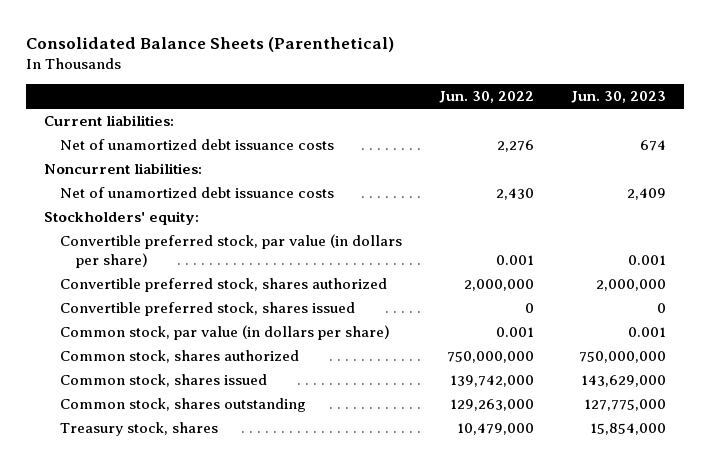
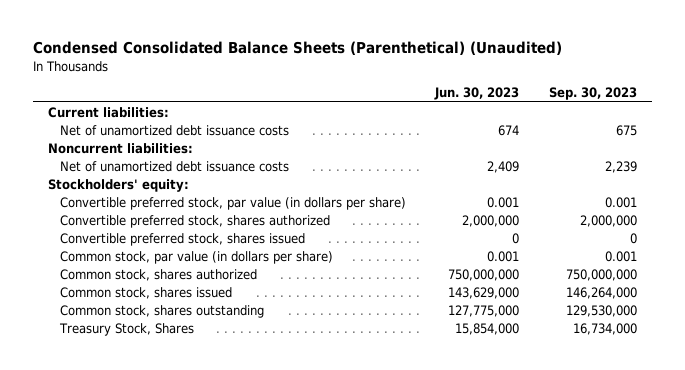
[25,36,394,52] Consolidated Balance Sheets (Parenthetical) -> [33,41,563,56] Condensed Consolidated Balance Sheets (Parenthetical) (Unaudited)
[438,91,534,104] Jun. 30, 2022 -> none
none -> [548,87,637,101] Sep. 30, 2023
[60,422,219,437] Treasury stock, shares -> [58,322,194,336] Treasury Stock, Shares

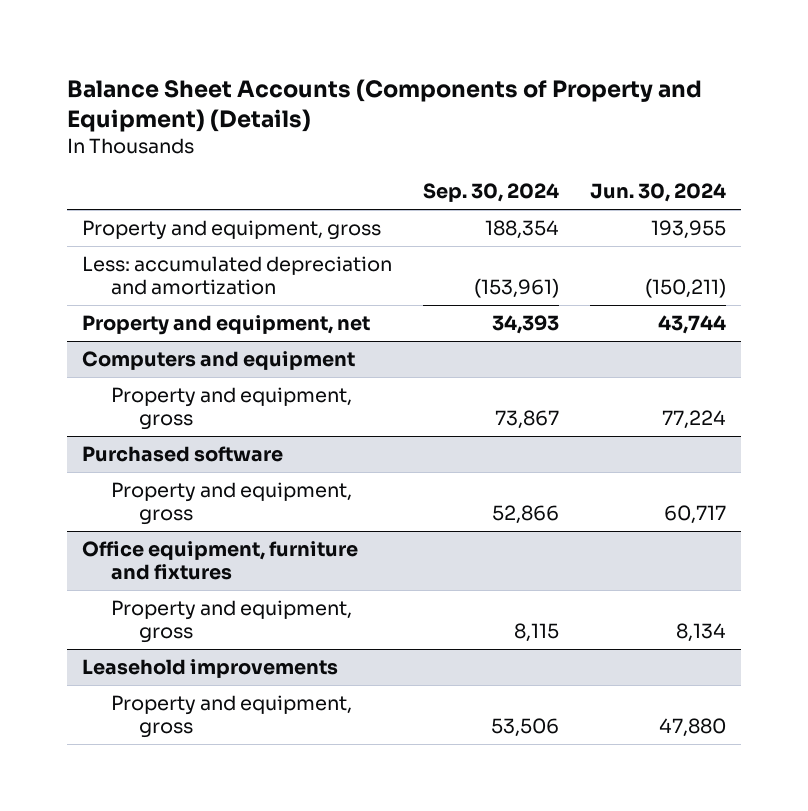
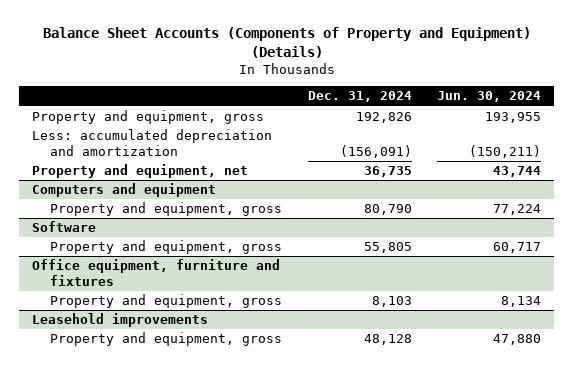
[423,183,560,203] Sep. 30, 2024 -> none
none -> [307,91,412,103] Dec. 31, 2024
[82,446,284,463] Purchased software -> [31,221,96,233] Software

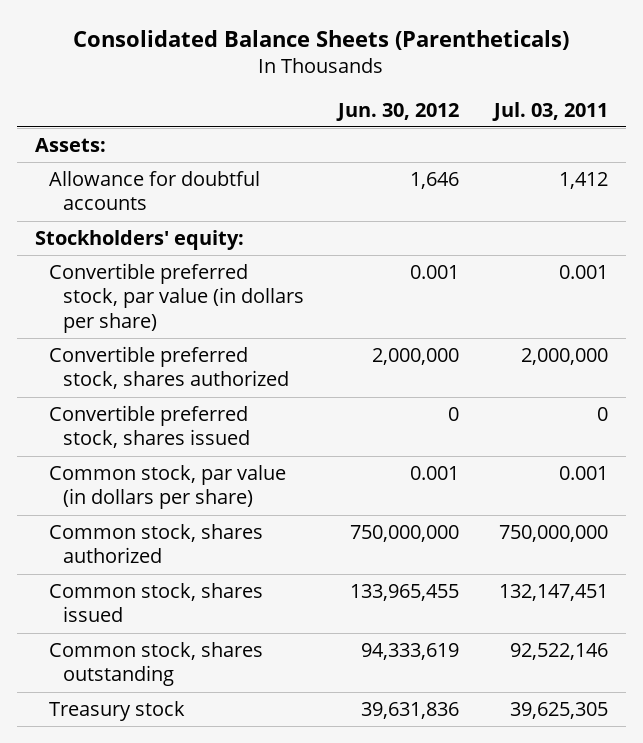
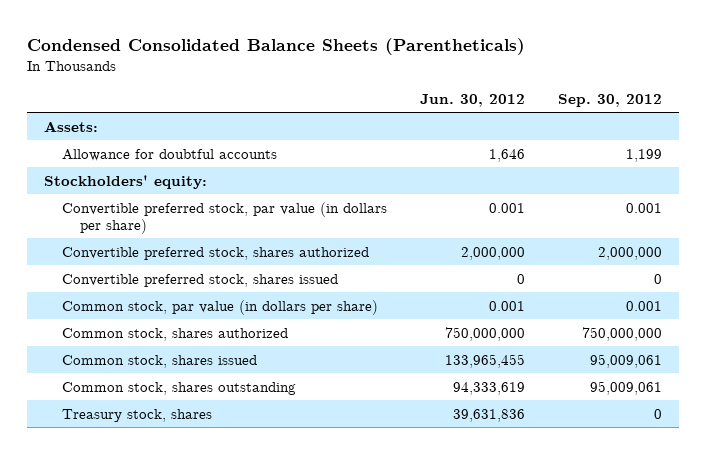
[73,30,570,51] Consolidated Balance Sheets (Parentheticals) -> [27,37,526,55] Condensed Consolidated Balance Sheets (Parentheticals)
[492,101,609,121] Jul. 03, 2011 -> none
none -> [558,94,663,108] Sep. 30, 2012
[48,700,185,721] Treasury stock -> [62,408,213,422] Treasury stock, shares

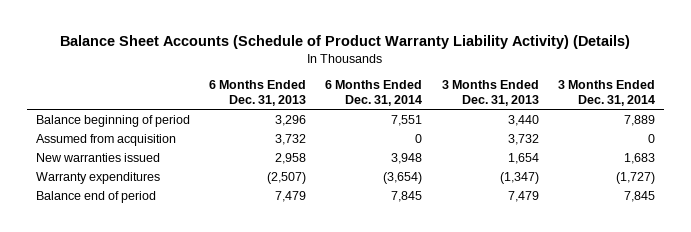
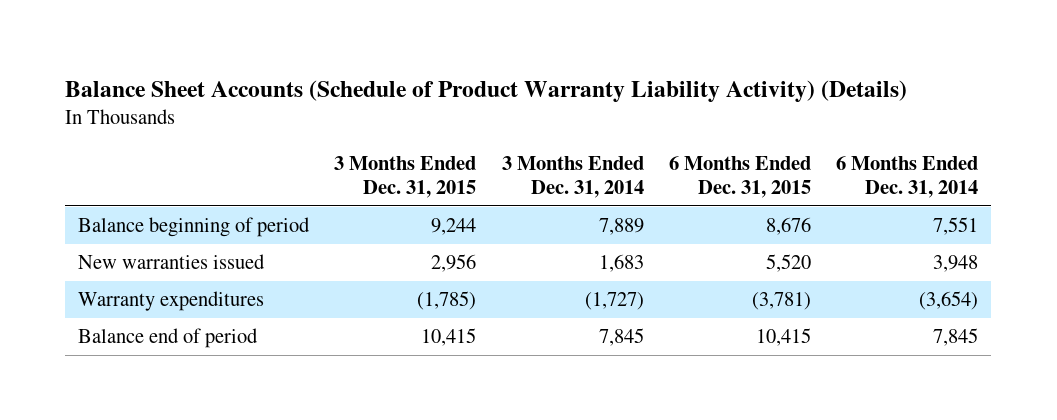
[209,80,307,106] 6 Months Ended Dec. 31, 2013 -> none
[441,80,539,106] 3 Months Ended Dec. 31, 2013 -> none
none -> [334,155,477,198] 3 Months Ended Dec. 31, 2015
none -> [669,155,812,198] 6 Months Ended Dec. 31, 2015
[36,133,177,146] Assumed from acquisition -> none

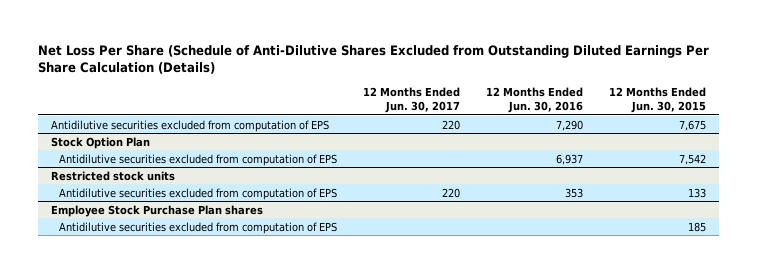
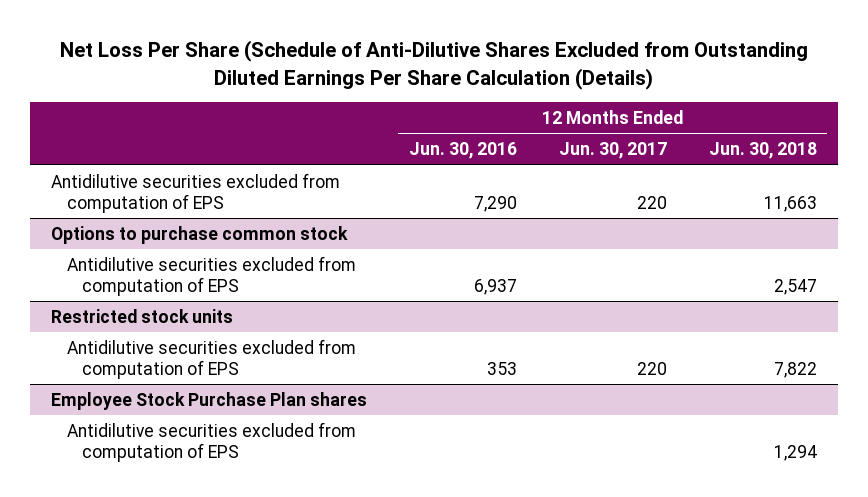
[609,86,707,114] 12 Months Ended Jun. 30, 2015 -> none
none -> [708,142,817,160] Jun. 30, 2018
[50,136,150,149] Stock Option Plan -> [50,225,348,244] Options to purchase common stock

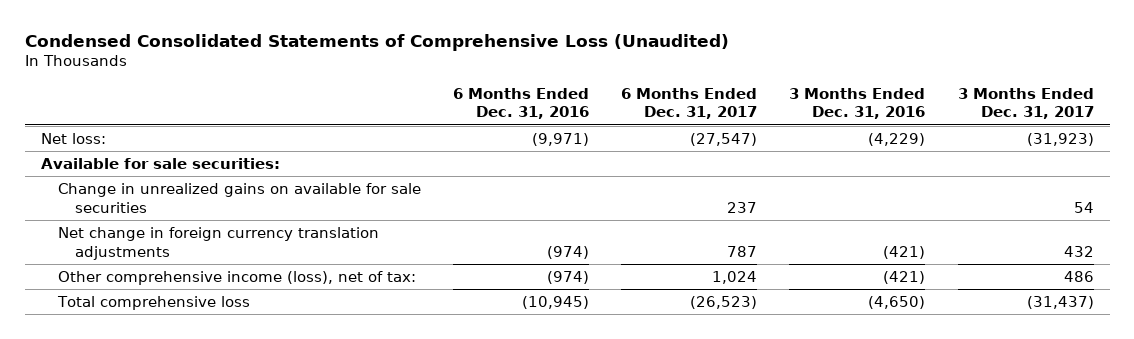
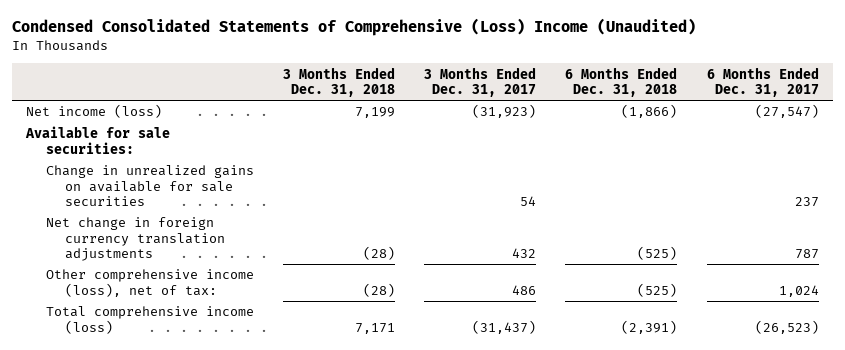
[24,33,729,51] Condensed Consolidated Statements of Comprehensive Loss (Unaudited) -> [11,18,696,37] Condensed Consolidated Statements of Comprehensive (Loss) Income (Unaudited)
[453,87,590,120] 6 Months Ended Dec. 31, 2016 -> none
[789,87,926,120] 3 Months Ended Dec. 31, 2016 -> none
none -> [282,66,395,98] 3 Months Ended Dec. 31, 2018
none -> [565,66,678,98] 6 Months Ended Dec. 31, 2018
[40,132,106,144] Net loss: -> [26,104,163,119] Net income (loss)
[56,295,250,310] Total comprehensive loss -> [45,306,254,334] Total comprehensive income (loss)

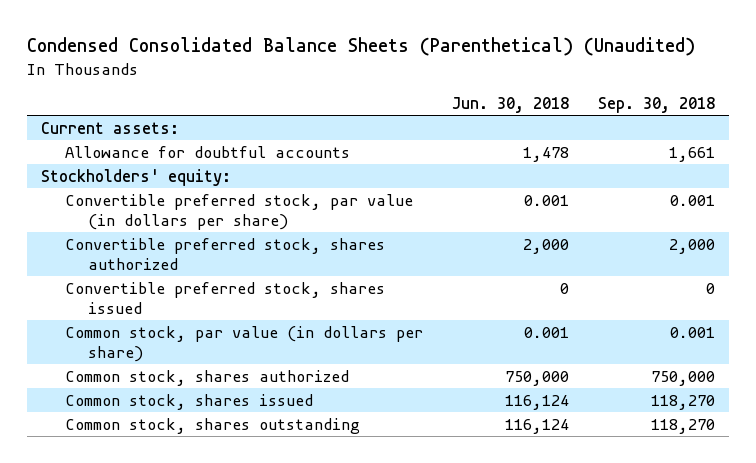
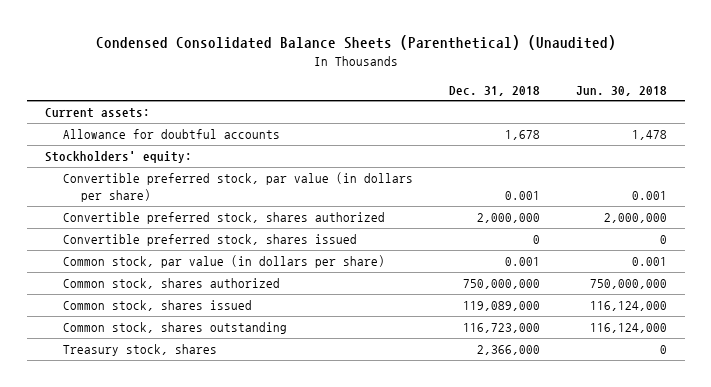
[597,96,715,113] Sep. 30, 2018 -> none
none -> [448,85,540,96] Dec. 31, 2018
[522,238,569,254] 2,000 -> [603,213,667,224] 2,000,000
[504,370,569,386] 750,000 -> [589,279,667,290] 750,000,000
[504,394,569,410] 116,124 -> [589,301,667,312] 116,124,000
[504,418,569,434] 116,124 -> [589,323,667,334] 116,124,000
none -> [62,344,217,357] Treasury stock, shares

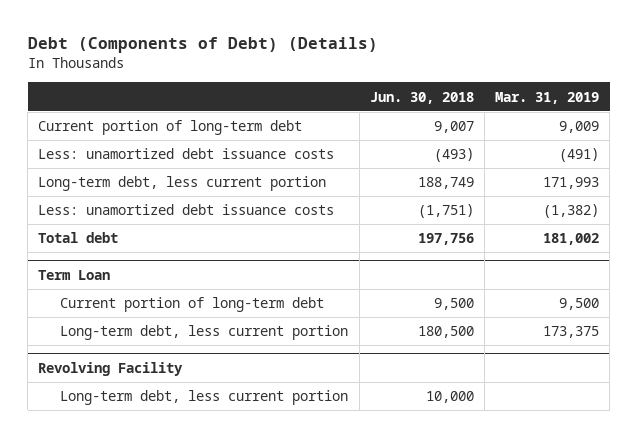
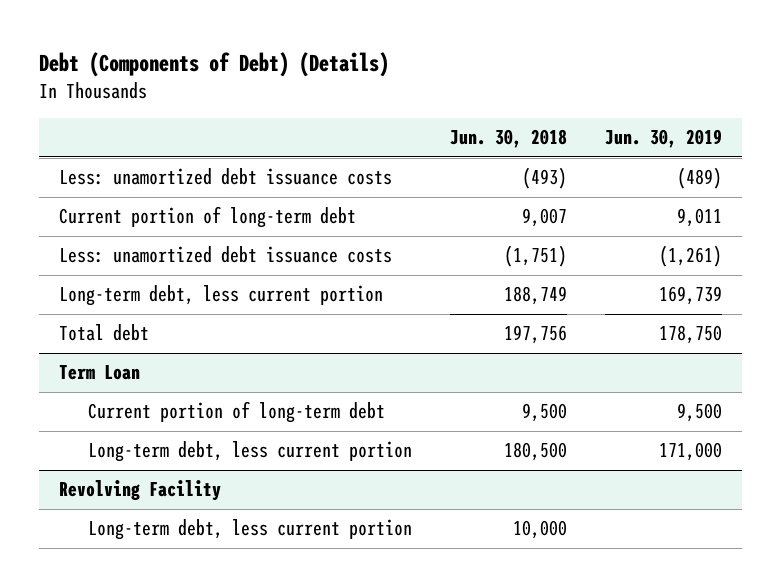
[494,91,599,104] Mar. 31, 2019 -> none
none -> [605,129,723,149] Jun. 30, 2019
[38,120,303,136] Current portion of long-term debt -> [58,206,356,229] Current portion of long-term debt
[38,176,327,192] Long-term debt, less current portion -> [58,285,383,307] Long-term debt, less current portion

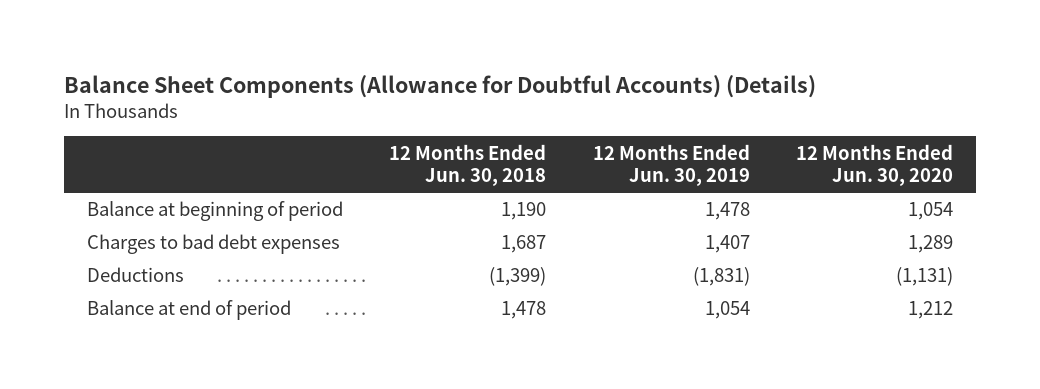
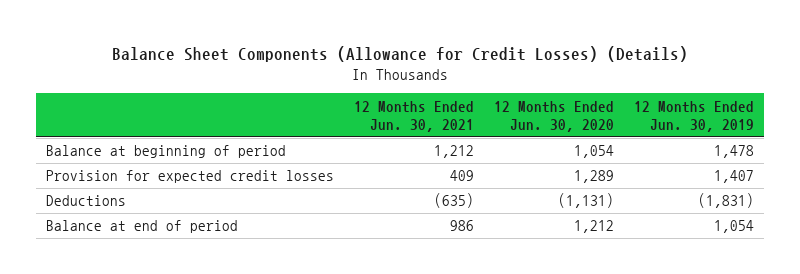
[63,74,816,98] Balance Sheet Components (Allowance for Doubtful Accounts) (Details) -> [112,46,689,63] Balance Sheet Components (Allowance for Credit Losses) (Details)
[389,143,547,187] 12 Months Ended Jun. 30, 2018 -> none
none -> [354,100,475,132] 12 Months Ended Jun. 30, 2021
[87,234,341,255] Charges to bad debt expenses -> [46,170,335,184] Provision for expected credit losses

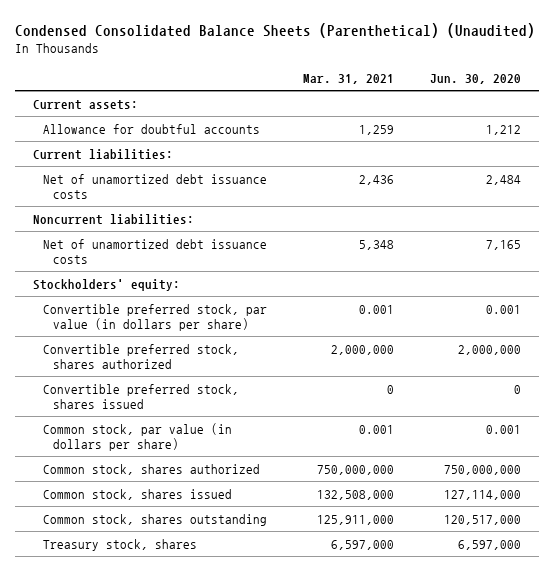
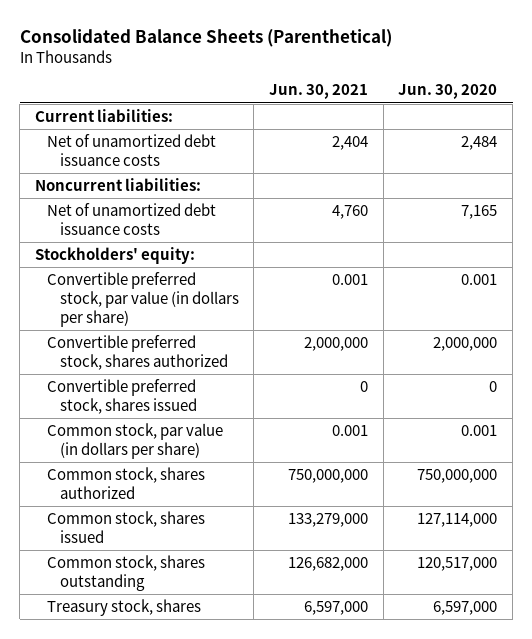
[15,22,536,38] Condensed Consolidated Balance Sheets (Parenthetical) (Unaudited) -> [19,28,392,47] Consolidated Balance Sheets (Parenthetical)
[302,73,394,84] Mar. 31, 2021 -> none
none -> [269,84,369,100] Jun. 30, 2021
[32,99,138,110] Current assets: -> none
[43,123,261,134] Allowance for doubtful accounts -> none

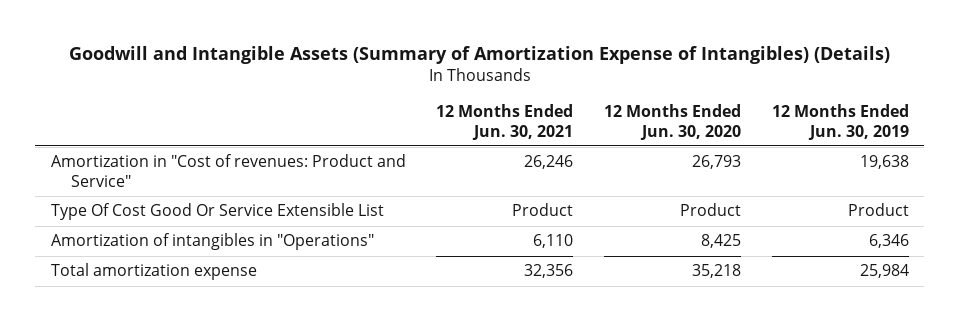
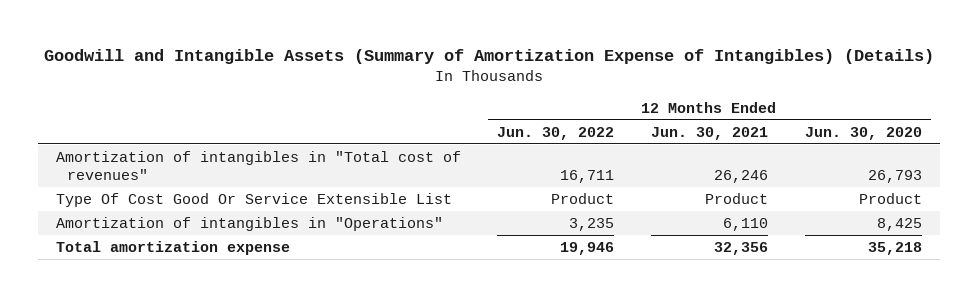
[771,104,909,140] 12 Months Ended Jun. 30, 2019 -> none
none -> [497,126,615,140] Jun. 30, 2022
[50,154,406,187] Amortization in "Cost of revenues: Product and Service" -> [55,150,461,180] Amortization of intangibles in "Total cost of revenues"

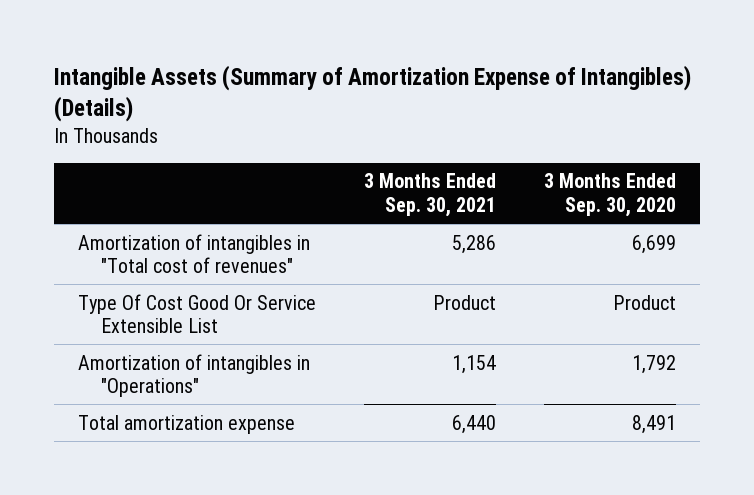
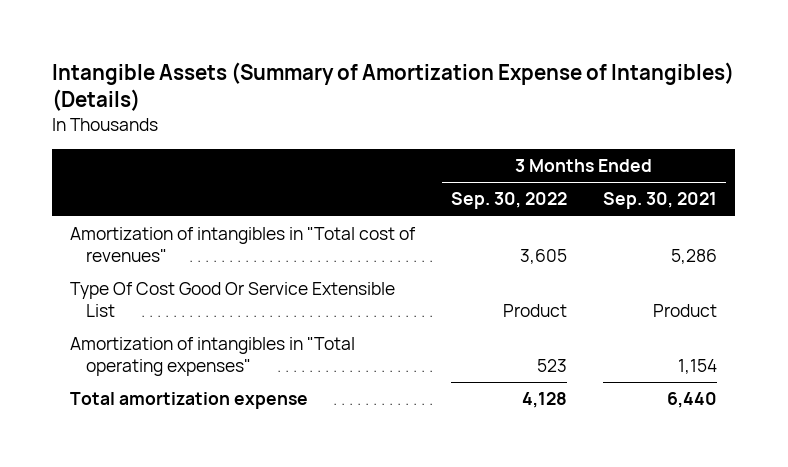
[544,173,677,217] 3 Months Ended Sep. 30, 2020 -> none
none -> [451,192,568,210] Sep. 30, 2022
[77,353,310,397] Amortization of intangibles in "Operations" -> [70,337,356,377] Amortization of intangibles in "Total operating expenses"

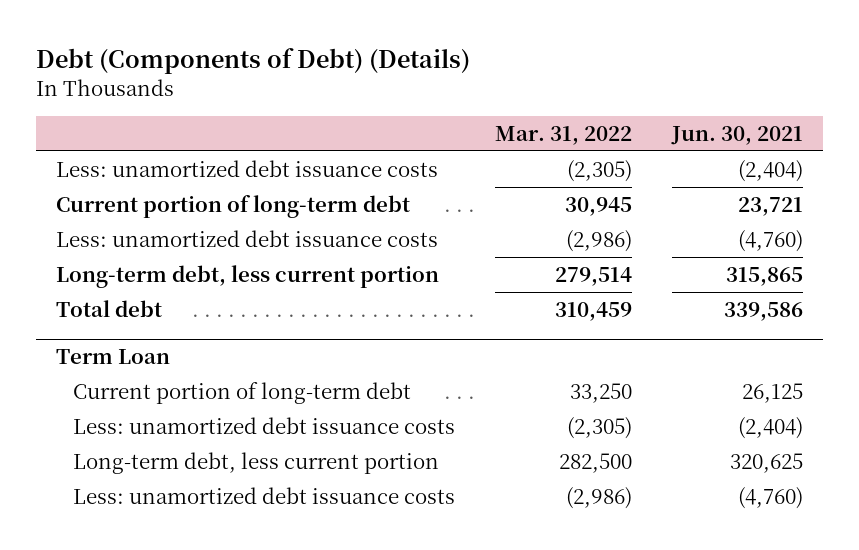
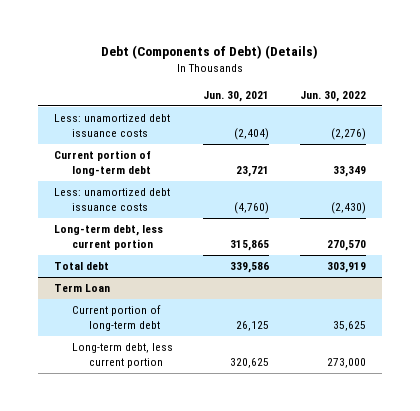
[495,125,633,145] Mar. 31, 2022 -> none
none -> [300,90,367,102] Jun. 30, 2022
[73,416,456,434] Less: unamortized debt issuance costs -> none
[73,486,456,504] Less: unamortized debt issuance costs -> none

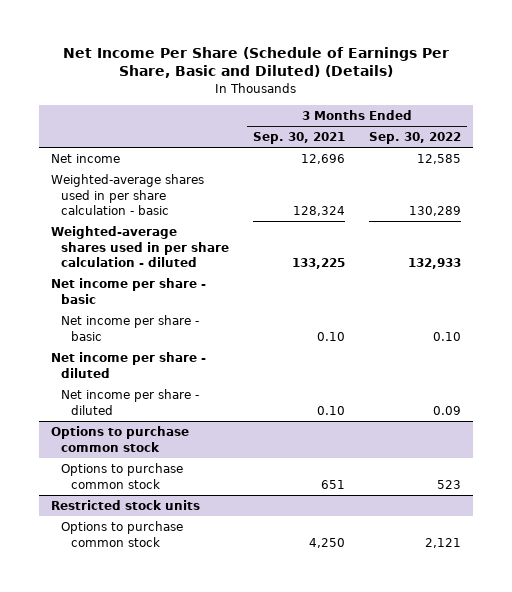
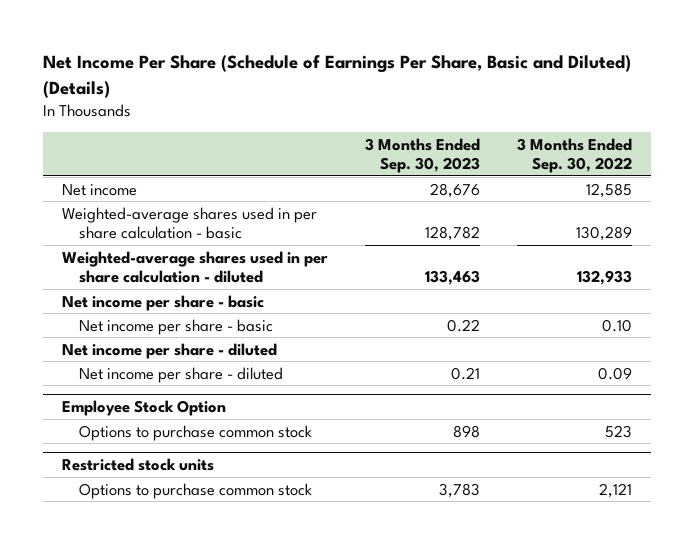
[253,132,346,145] Sep. 30, 2021 -> none
none -> [365,137,481,174] 3 Months Ended Sep. 30, 2023
[50,425,189,452] Options to purchase common stock -> [61,400,226,417] Employee Stock Option

